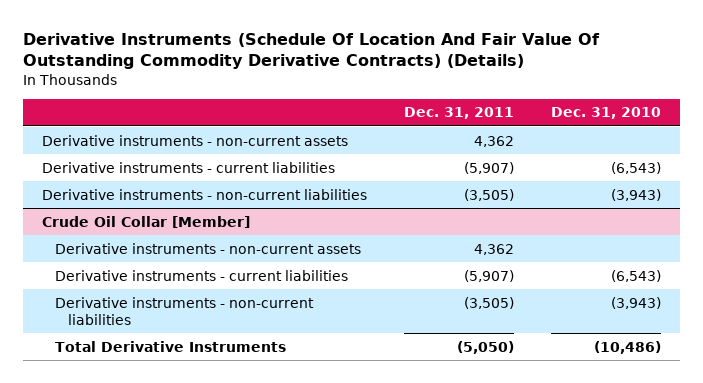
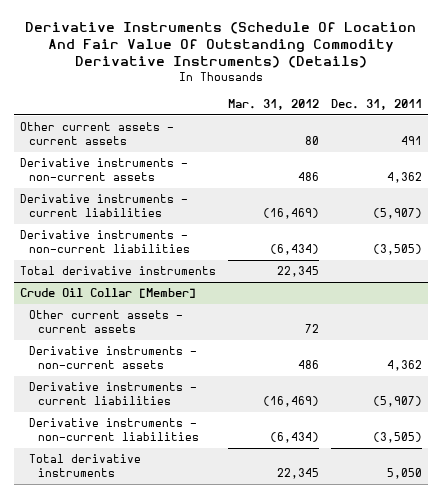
[23,32,601,70] Derivative Instruments (Schedule Of Location And Fair Value Of Outstanding Commodity Derivative Contracts) (Details) -> [25,21,417,69] Derivative Instruments (Schedule Of Location And Fair Value Of Outstanding Commodity Derivative Instruments) (Details)
[550,107,661,120] Dec. 31, 2010 -> none
none -> [228,98,320,110] Mar. 31, 2012
none -> [20,122,175,145] Other current assets - current assets
none -> [20,266,217,276] Total derivative instruments
none -> [29,310,184,333] Other current assets - current assets
[54,340,286,352] Total Derivative Instruments -> [29,454,142,477] Total derivative instruments
[456,340,514,354] (5,050) -> [387,467,423,479] 5,050

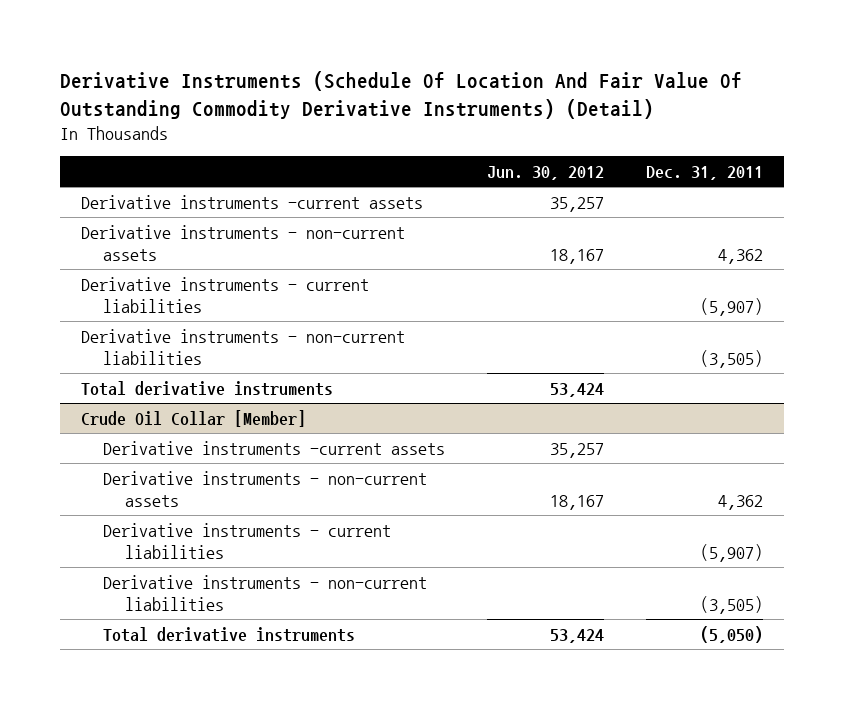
[25,21,417,69] Derivative Instruments (Schedule Of Location And Fair Value Of Outstanding Commodity Derivative Instruments) (Details) -> [59,71,742,119] Derivative Instruments (Schedule Of Location And Fair Value Of Outstanding Commodity Derivative Instruments) (Detail)
[228,98,320,110] Mar. 31, 2012 -> none
none -> [487,165,605,180] Jun. 30, 2012
[20,122,175,145] Other current assets - current assets -> none
none -> [81,194,424,209] Derivative instruments -current assets
[29,310,184,333] Other current assets - current assets -> none
none -> [103,440,446,455] Derivative instruments -current assets
[387,467,423,479] 5,050 -> [700,625,764,643] (5,050)

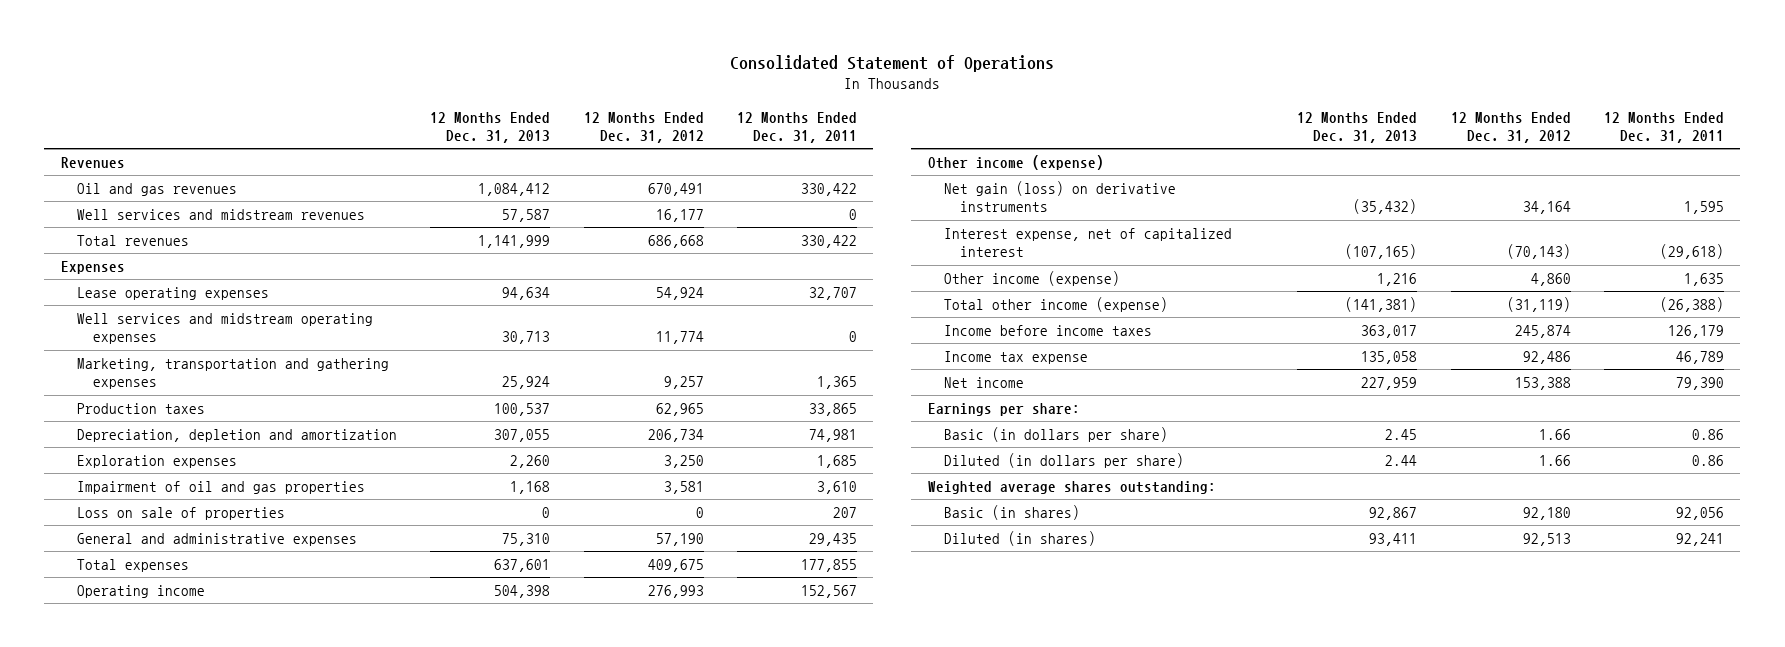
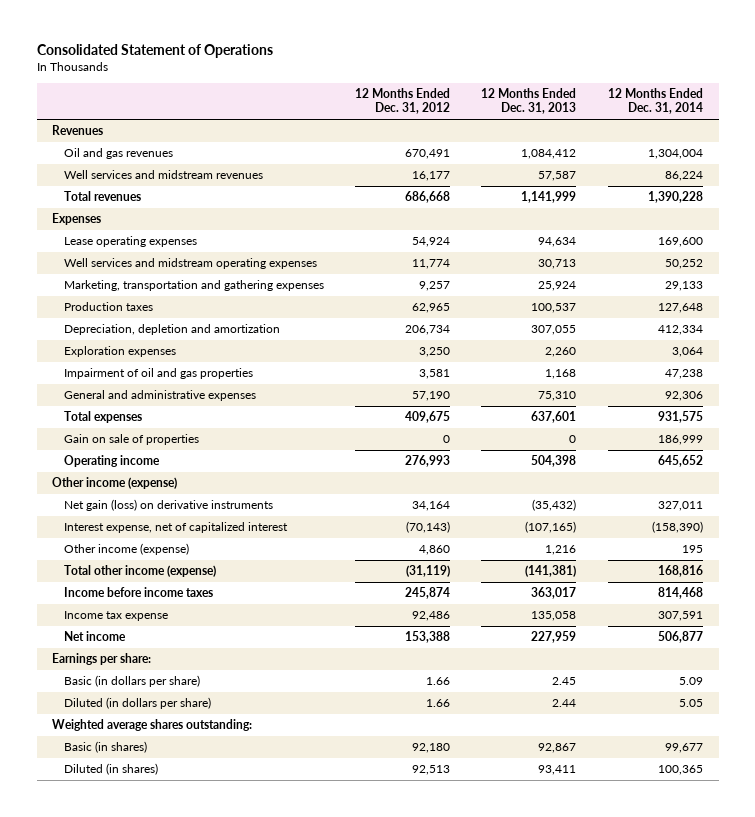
[736,111,857,144] 12 Months Ended Dec. 31, 2011 -> none
none -> [607,87,703,115] 12 Months Ended Dec. 31, 2014
[76,506,285,520] Loss on sale of properties -> none
none -> [63,434,199,446] Gain on sale of properties

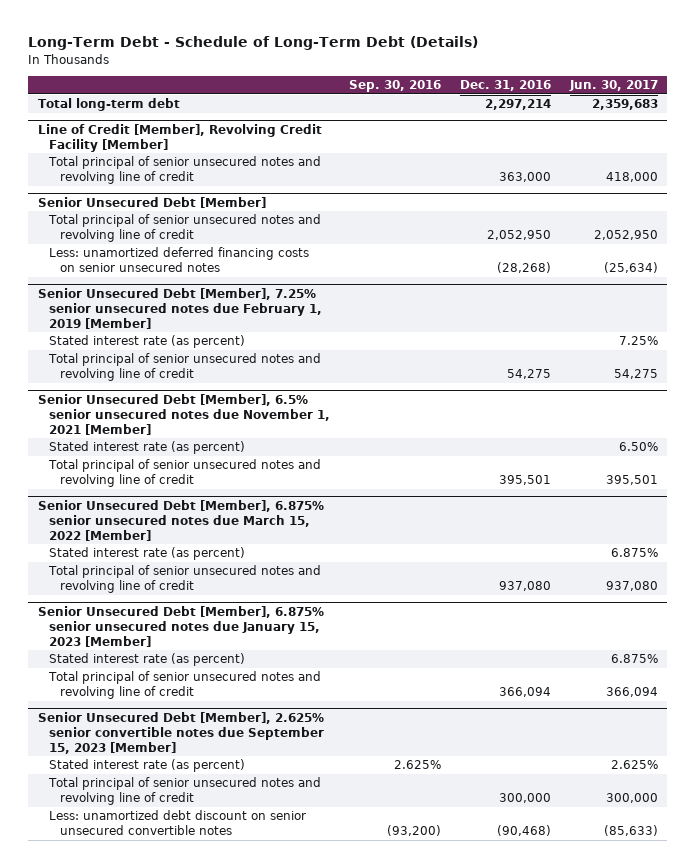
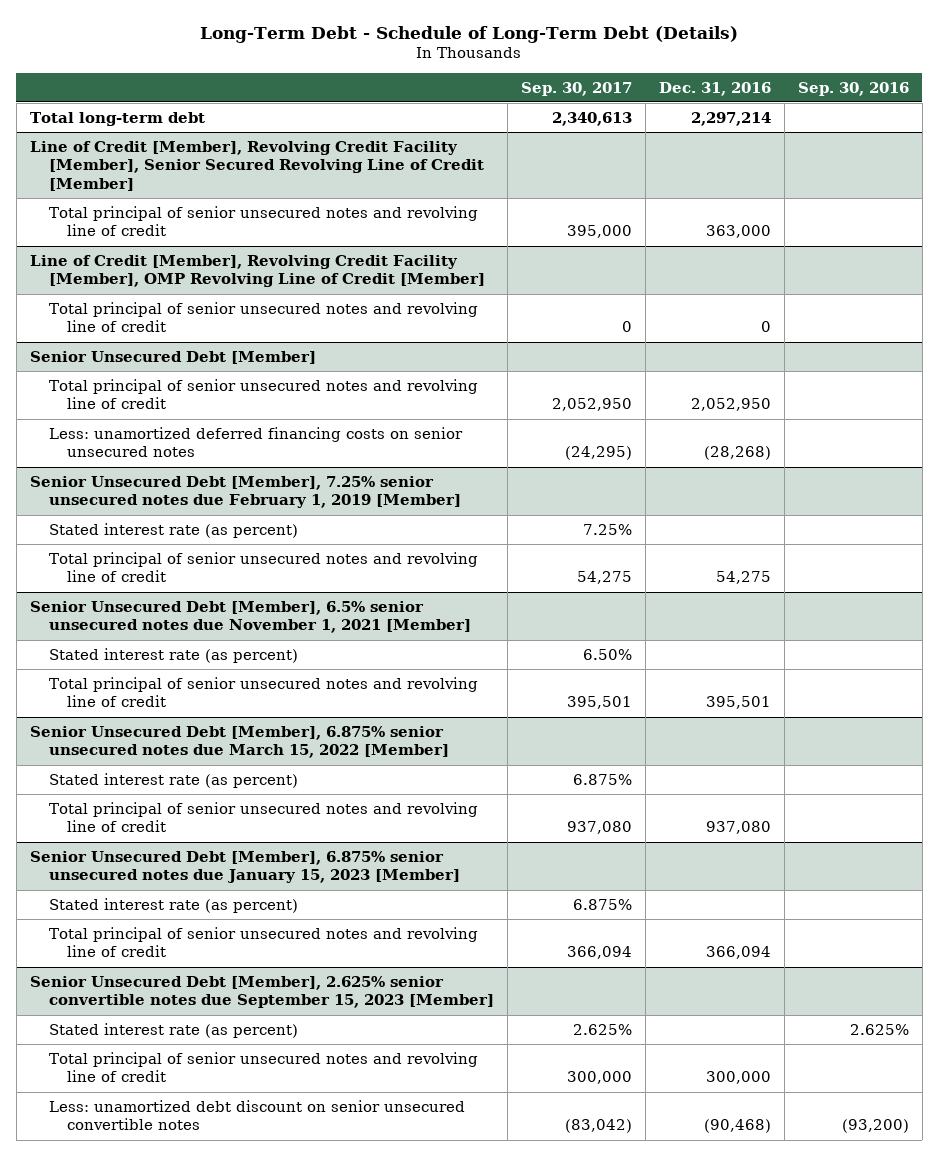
[568,80,658,92] Jun. 30, 2017 -> none
none -> [520,81,632,96] Sep. 30, 2017
[37,123,322,152] Line of Credit [Member], Revolving Credit Facility [Member] -> [29,140,484,191] Line of Credit [Member], Revolving Credit Facility [Member], Senior Secured Revolving Line of Credit [Member]
none -> [29,254,485,288] Line of Credit [Member], Revolving Credit Facility [Member], OMP Revolving Line of Credit [Member]
none -> [48,301,478,333] Total principal of senior unsecured notes and revolving line of credit

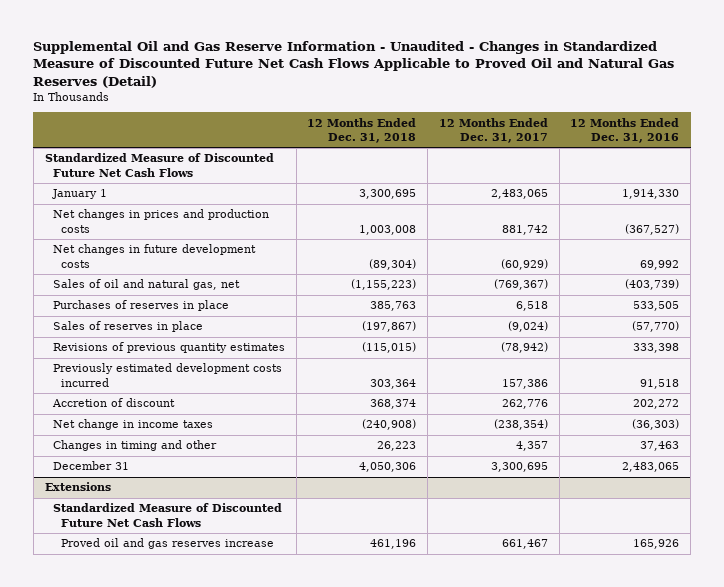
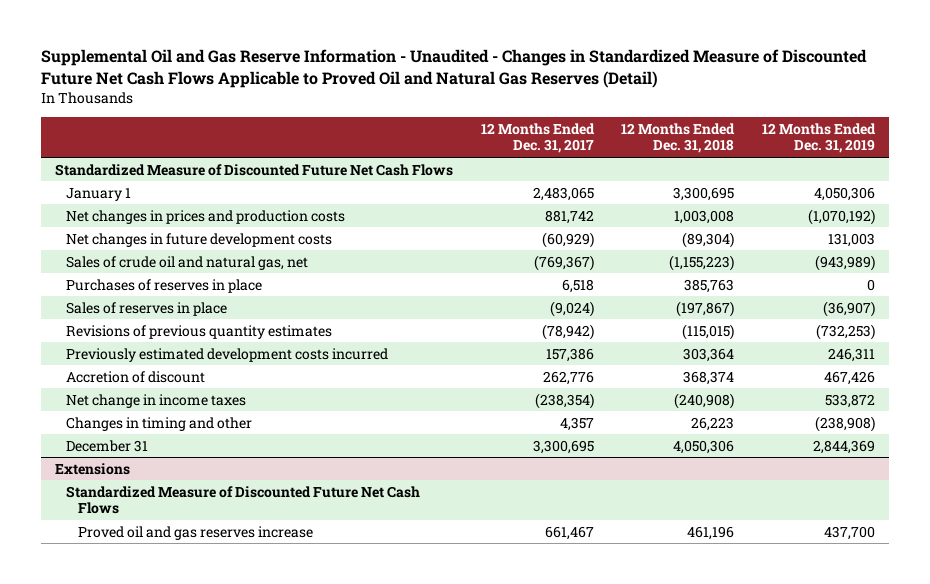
[570,117,680,143] 12 Months Ended Dec. 31, 2016 -> none
none -> [762,122,877,154] 12 Months Ended Dec. 31, 2019
[52,279,240,291] Sales of oil and natural gas, net -> [66,255,309,270] Sales of crude oil and natural gas, net

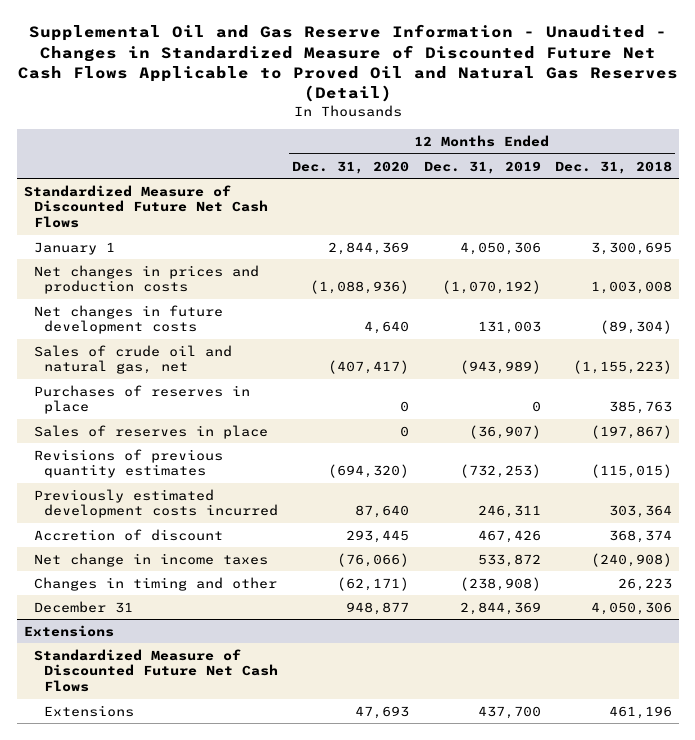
[480,122,595,154] 12 Months Ended Dec. 31, 2017 -> none
none -> [292,160,410,174] Dec. 31, 2020
[77,525,313,540] Proved oil and gas reserves increase -> [44,704,135,717] Extensions

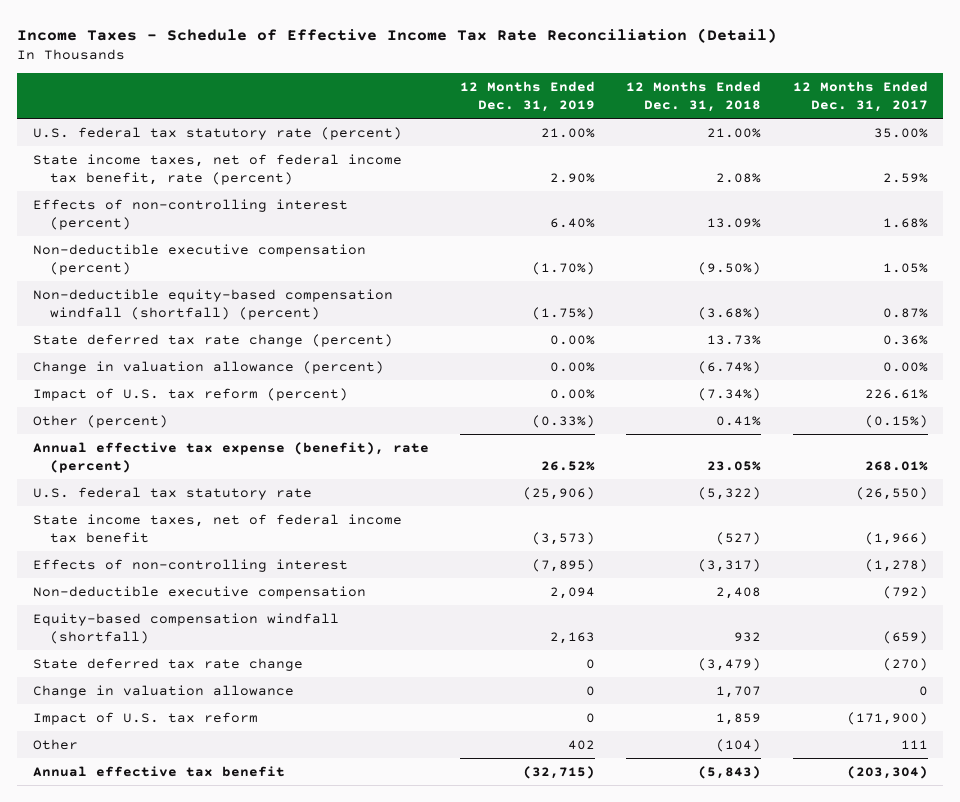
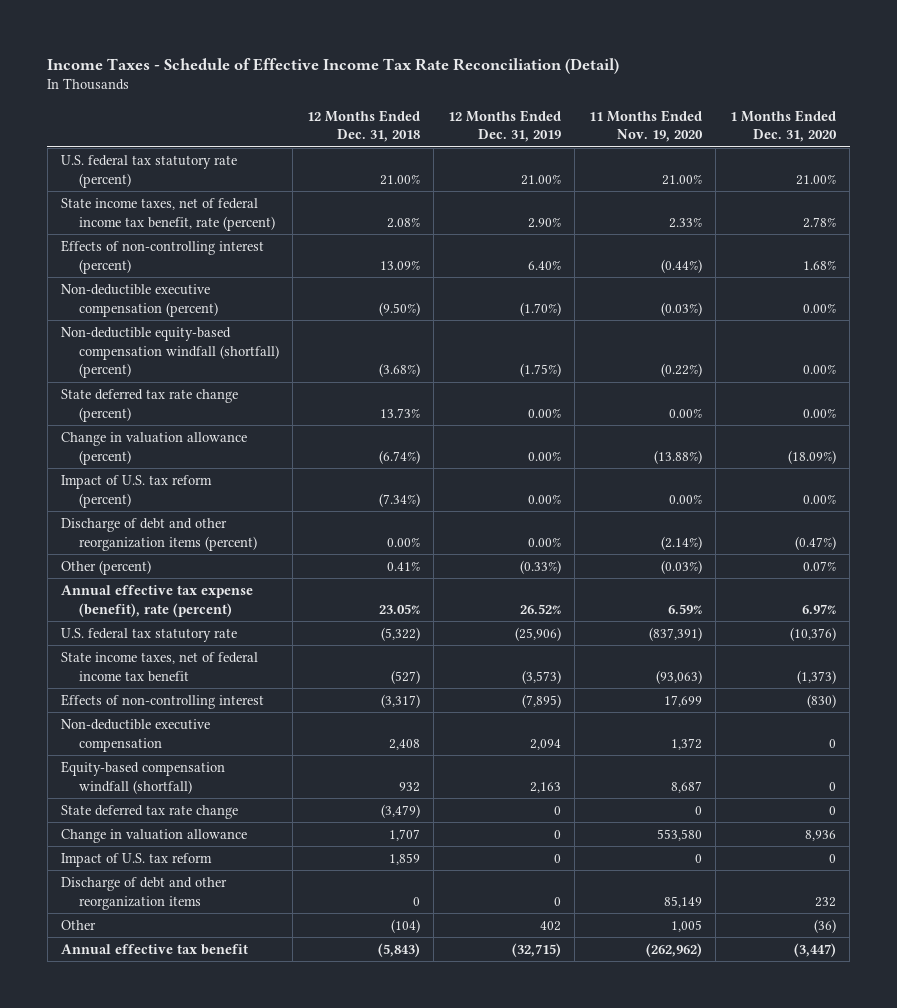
[792,80,928,113] 12 Months Ended Dec. 31, 2017 -> none
none -> [588,109,703,143] 11 Months Ended Nov. 19, 2020
none -> [729,109,837,143] 1 Months Ended Dec. 31, 2020
none -> [61,517,257,551] Discharge of debt and other reorganization items (percent)
none -> [61,876,228,910] Discharge of debt and other reorganization items

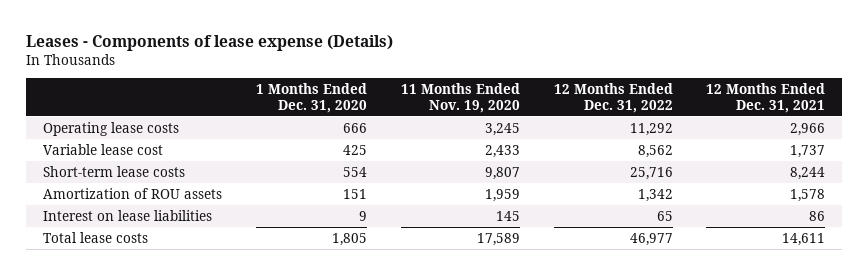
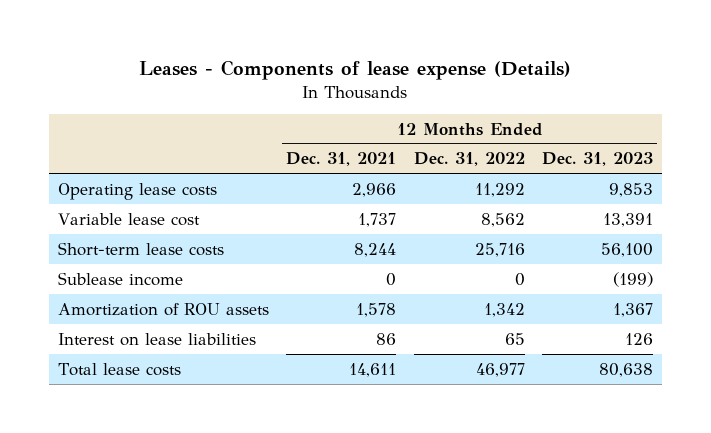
[255,82,367,113] 1 Months Ended Dec. 31, 2020 -> none
[400,82,520,113] 11 Months Ended Nov. 19, 2020 -> none
none -> [541,152,653,167] Dec. 31, 2023
none -> [57,271,183,286] Sublease income

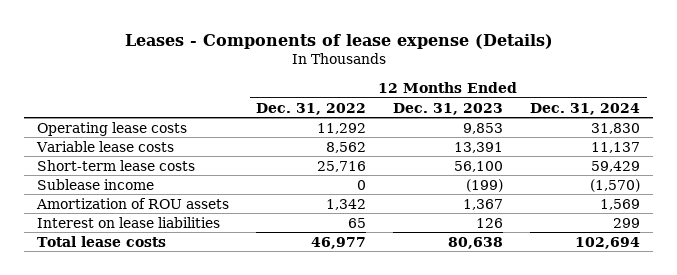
[286,152,397,167] Dec. 31, 2021 -> none
none -> [530,102,641,115] Dec. 31, 2024
[57,212,200,226] Variable lease cost -> [36,140,175,152] Variable lease costs

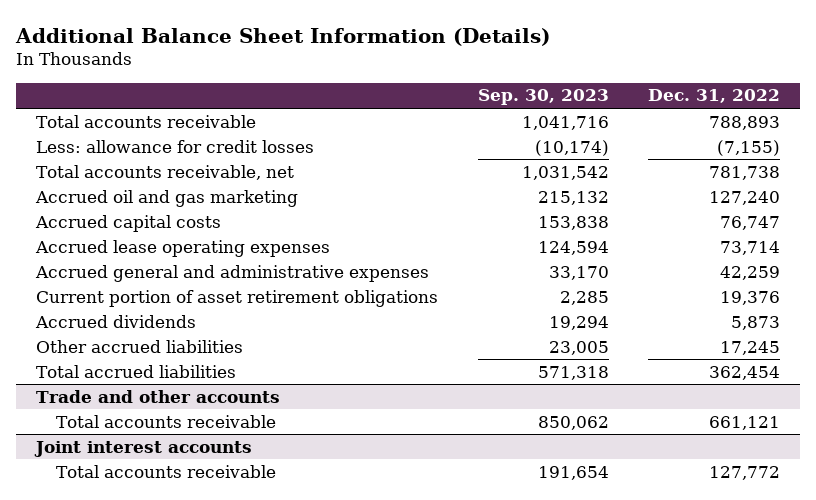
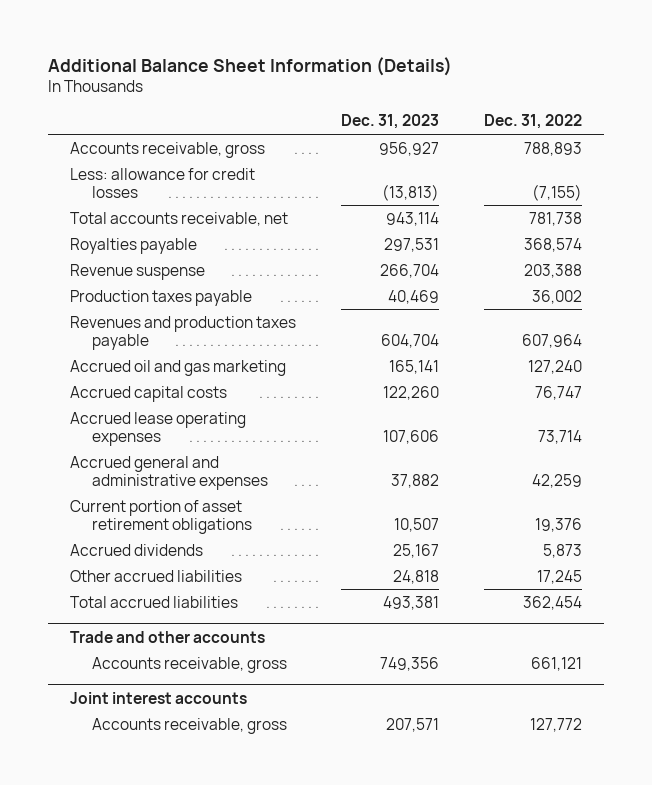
[477,89,609,106] Sep. 30, 2023 -> none
none -> [340,114,439,130] Dec. 31, 2023
[35,114,256,128] Total accounts receivable -> [70,141,266,158] Accounts receivable, gross
none -> [70,237,198,254] Royalties payable
none -> [70,263,206,280] Revenue suspense
none -> [70,289,253,306] Production taxes payable
none -> [70,315,297,350] Revenues and production taxes payable
[55,414,276,428] Total accounts receivable -> [91,656,287,673] Accounts receivable, gross
[55,464,276,478] Total accounts receivable -> [91,717,287,734] Accounts receivable, gross

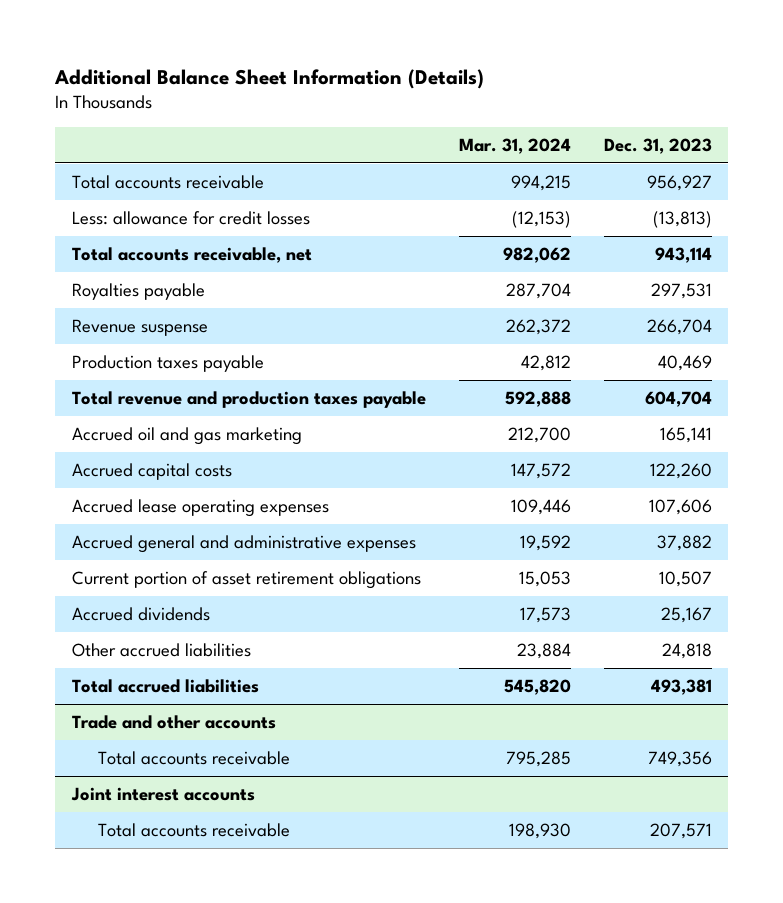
[483,114,582,130] Dec. 31, 2022 -> none
none -> [458,137,571,154] Mar. 31, 2024
[70,141,266,158] Accounts receivable, gross -> [71,175,264,190] Total accounts receivable
[70,315,297,350] Revenues and production taxes payable -> [71,391,426,409] Total revenue and production taxes payable
[91,656,287,673] Accounts receivable, gross -> [98,751,291,766] Total accounts receivable
[91,717,287,734] Accounts receivable, gross -> [98,823,291,838] Total accounts receivable

